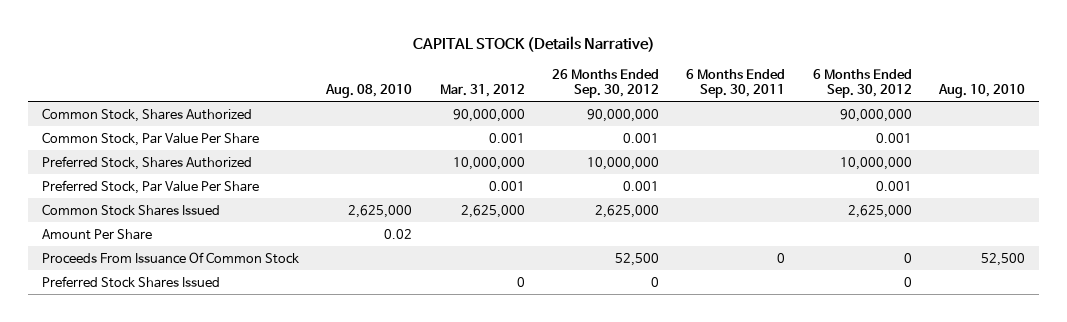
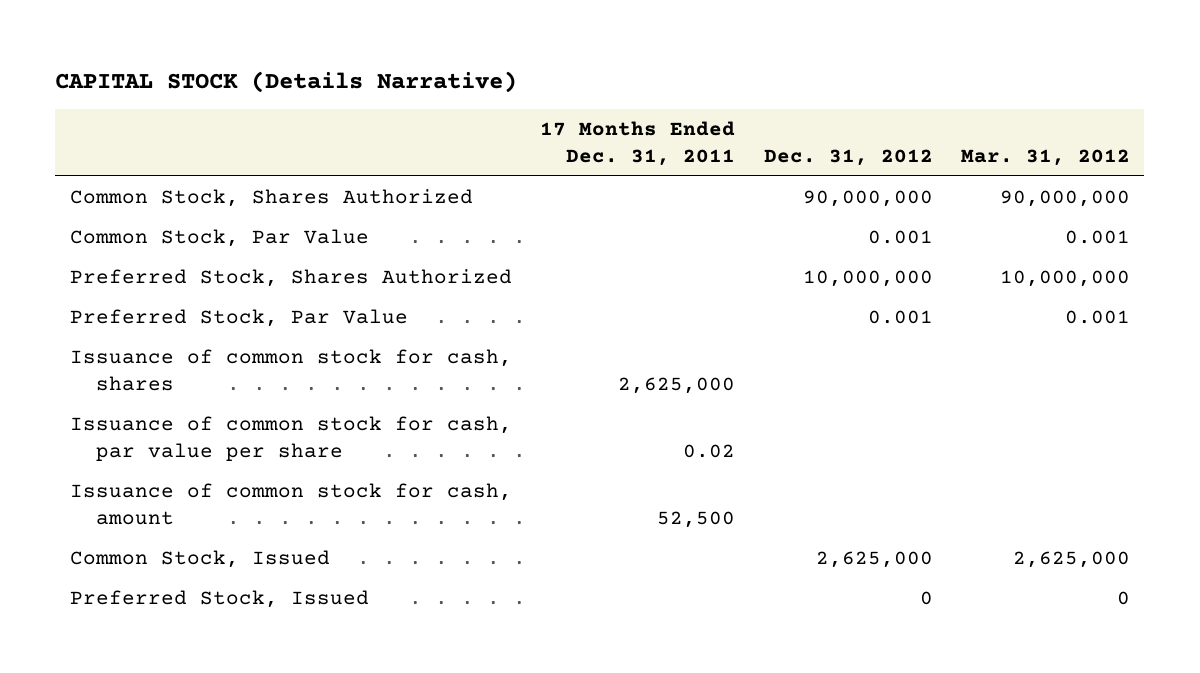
[325,84,413,99] Aug. 08, 2010 -> none
[552,68,660,99] 26 Months Ended Sep. 30, 2012 -> none
[686,68,786,99] 6 Months Ended Sep. 30, 2011 -> none
[812,68,912,99] 6 Months Ended Sep. 30, 2012 -> none
[938,84,1026,99] Aug. 10, 2010 -> none
none -> [540,120,736,166] 17 Months Ended Dec. 31, 2011
none -> [763,148,933,166] Dec. 31, 2012
[41,131,259,146] Common Stock, Par Value Per Share -> [69,229,369,248] Common Stock, Par Value
[41,228,152,240] Amount Per Share -> none
[41,251,299,264] Proceeds From Issuance Of Common Stock -> none
[41,179,259,194] Preferred Stock, Par Value Per Share -> [69,309,408,328] Preferred Stock, Par Value
none -> [69,349,512,391] Issuance of common stock for cash, shares
none -> [69,416,512,461] Issuance of common stock for cash, par value per share
none -> [69,483,512,525] Issuance of common stock for cash, amount
[41,203,220,216] Common Stock Shares Issued -> [69,550,330,569] Common Stock, Issued
[41,275,220,288] Preferred Stock Shares Issued -> [69,590,369,609] Preferred Stock, Issued

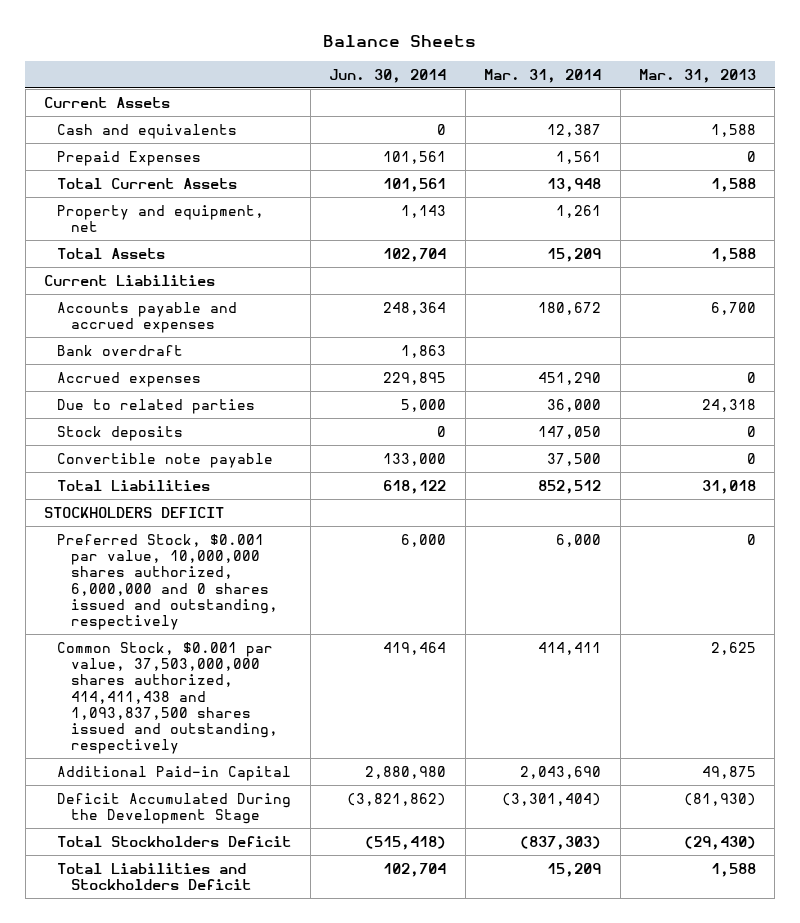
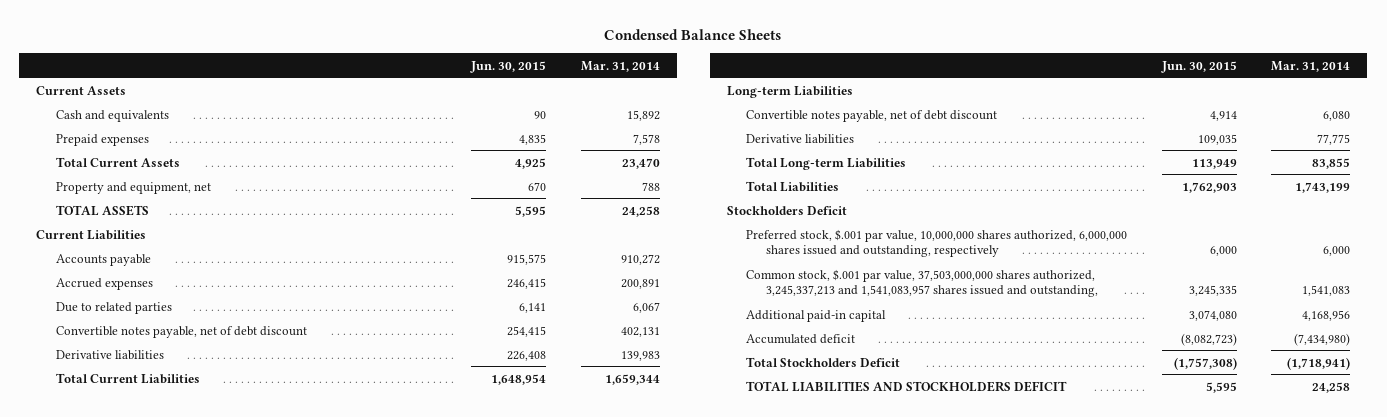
[323,35,477,48] Balance Sheets -> [604,28,782,40] Condensed Balance Sheets
[329,69,447,84] Jun. 30, 2014 -> none
[639,69,757,84] Mar. 31, 2013 -> none
none -> [470,60,547,73] Jun. 30, 2015
[547,123,602,137] 12,387 -> [626,109,660,121] 15,892
[57,150,202,166] Prepaid Expenses -> [55,133,149,146] Prepaid expenses
[556,150,602,164] 1,561 -> [632,133,660,145] 7,578
[547,177,602,192] 13,948 -> [621,157,660,169] 23,470
[556,204,602,218] 1,261 -> [641,181,660,191] 788
[57,247,166,259] Total Assets -> [55,204,149,216] TOTAL ASSETS
[547,247,602,262] 15,209 -> [621,205,660,217] 24,258
[57,344,184,356] Bank overdraft -> none
[57,425,184,441] Stock deposits -> none
[57,452,274,468] Convertible note payable -> none
[57,301,238,333] Accounts payable and accrued expenses -> [55,253,151,266] Accounts payable
[538,301,602,315] 180,672 -> [620,253,660,265] 910,272
[538,371,602,385] 451,290 -> [620,278,660,289] 200,891
[547,398,602,412] 36,000 -> [632,301,660,313] 6,067
none -> [55,325,307,338] Convertible notes payable, net of debt discount
none -> [55,349,164,360] Derivative liabilities
none -> [55,372,200,384] Total Current Liabilities
none -> [727,85,854,98] Long-term Liabilities
none -> [746,109,998,122] Convertible notes payable, net of debt discount
none -> [746,133,855,144] Derivative liabilities
none -> [746,156,907,170] Total Long-term Liabilities
[538,479,602,494] 852,512 -> [1295,181,1351,193] 1,743,199
[44,506,225,518] STOCKHOLDERS DEFICIT -> [727,205,848,215] Stockholders Deficit
[57,533,278,631] Preferred Stock, $0.001 par value, 10,000,000 shares authorized, 6,000,000 and 0 shares issued and outstanding, respectively -> [746,228,1128,257] Preferred stock, $.001 par value, 10,000,000 shares authorized, 6,000,000 shares issued and outstanding, respectively
[57,641,278,755] Common Stock, $0.001 par value, 37,503,000,000 shares authorized, 414,411,438 and 1,093,837,500 shares issued and outstanding, respectively -> [746,268,1098,297] Common stock, $.001 par value, 37,503,000,000 shares authorized, 3,245,337,213 and 1,541,083,957 shares issued and outstanding,
[538,641,602,655] 414,411 -> [1302,284,1351,296] 1,541,083
[57,765,292,781] Additional Paid-in Capital -> [746,309,887,322] Additional paid-in capital
[520,765,602,779] 2,043,690 -> [1302,309,1351,321] 4,168,956
[57,792,292,824] Deficit Accumulated During the Development Stage -> [746,333,856,344] Accumulated deficit
[502,792,602,806] (3,301,404) -> [1294,332,1351,346] (7,434,980)
[520,835,602,850] (837,303) -> [1287,356,1351,370] (1,718,941)
[57,862,251,890] Total Liabilities and Stockholders Deficit -> [746,380,1068,392] TOTAL LIABILITIES AND STOCKHOLDERS DEFICIT
[547,862,602,877] 15,209 -> [1312,381,1351,393] 24,258

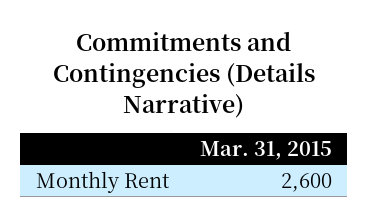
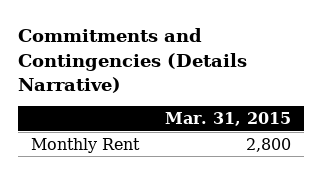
[280,172,332,192] 2,600 -> [245,137,291,152] 2,800

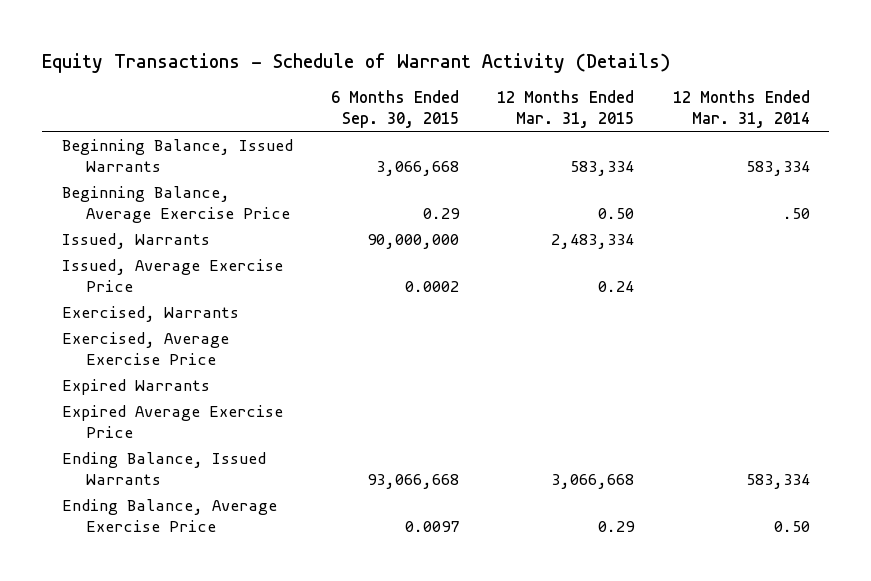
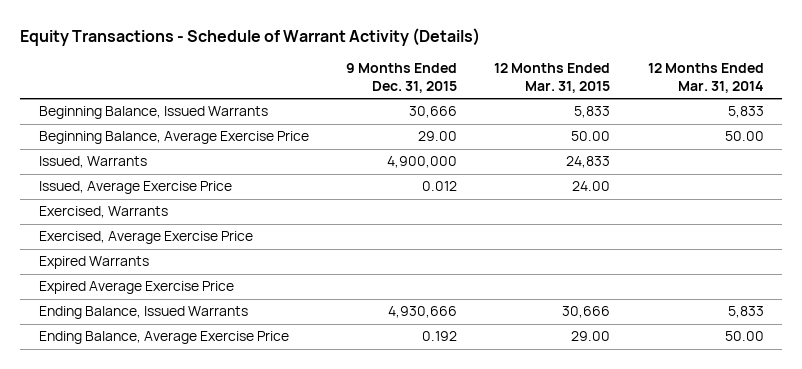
[331,89,460,128] 6 Months Ended Sep. 30, 2015 -> none
none -> [346,63,458,94] 9 Months Ended Dec. 31, 2015
[570,160,635,176] 583,334 -> [574,106,611,119] 5,833
[745,160,810,176] 583,334 -> [727,106,764,119] 5,833
[598,207,635,219] 0.50 -> [571,131,611,142] 50.00
[782,207,810,219] .50 -> [724,131,764,142] 50.00
[551,233,635,249] 2,483,334 -> [566,156,611,169] 24,833
[598,280,635,292] 0.24 -> [572,181,611,192] 24.00
[551,473,635,489] 3,066,668 -> [562,306,611,319] 30,666
[745,473,810,489] 583,334 -> [727,306,764,319] 5,833
[598,520,636,532] 0.29 -> [571,331,611,342] 29.00
[773,520,810,532] 0.50 -> [724,331,764,342] 50.00

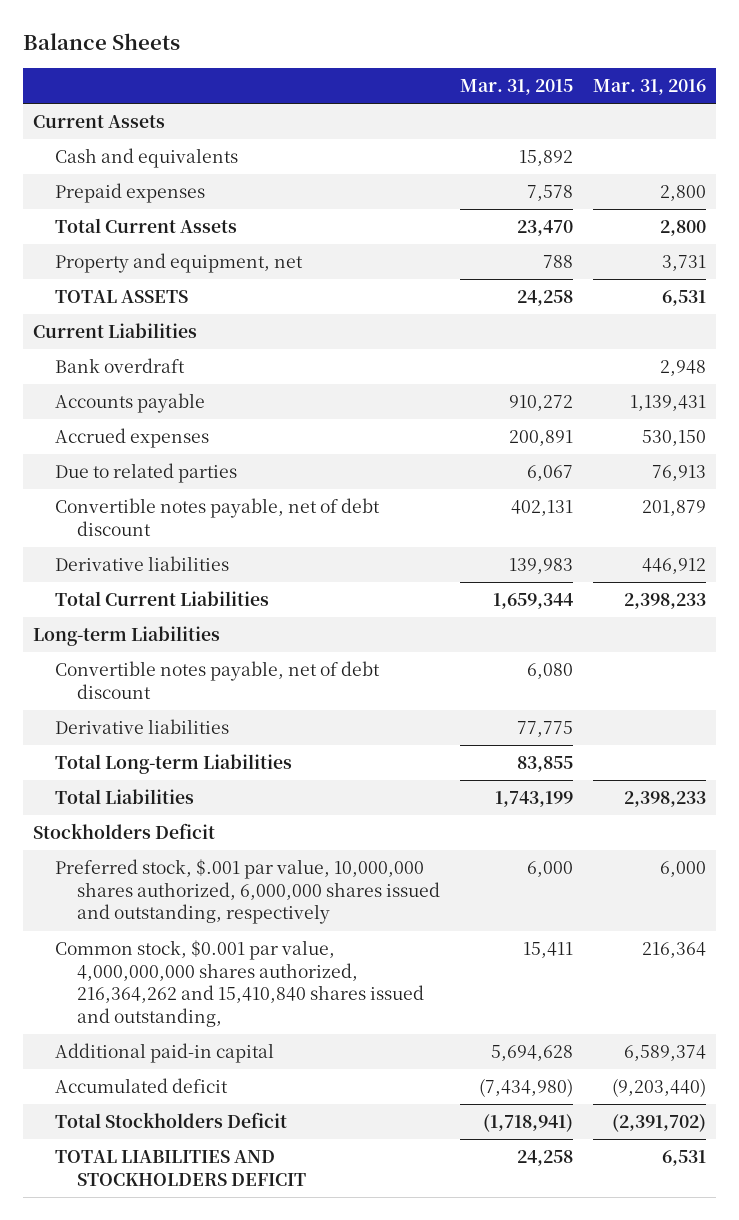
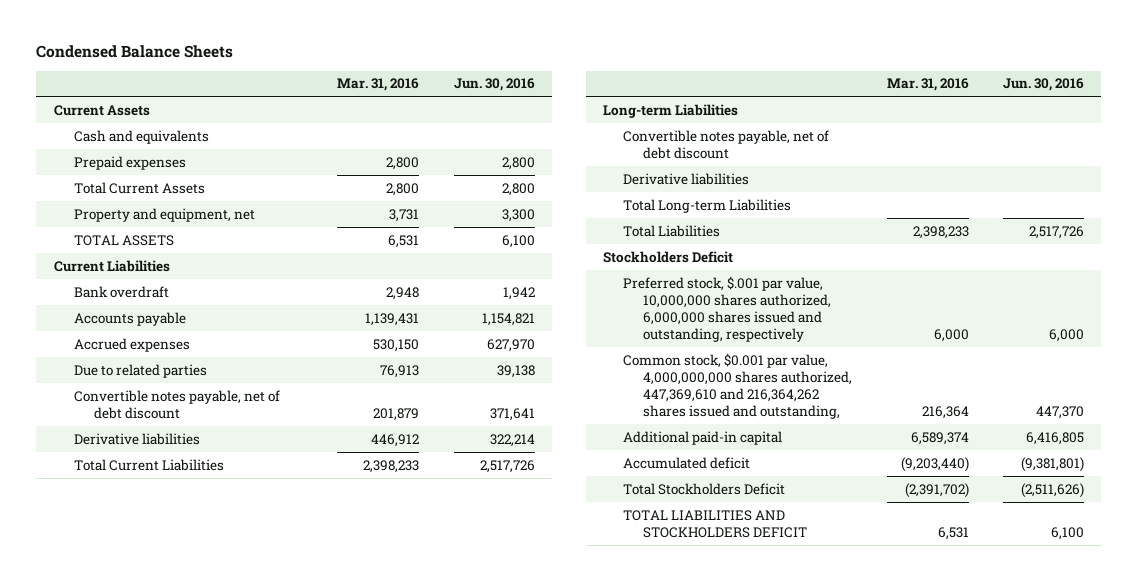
[22,33,180,51] Balance Sheets -> [36,45,234,59] Condensed Balance Sheets
[459,78,573,95] Mar. 31, 2015 -> none
none -> [453,78,535,92] Jun. 30, 2016
[54,940,425,1027] Common stock, $0.001 par value, 4,000,000,000 shares authorized, 216,364,262 and 15,410,840 shares issued and outstanding, -> [623,352,853,419] Common stock, $0.001 par value, 4,000,000,000 shares authorized, 447,369,610 and 216,364,262 shares issued and outstanding,

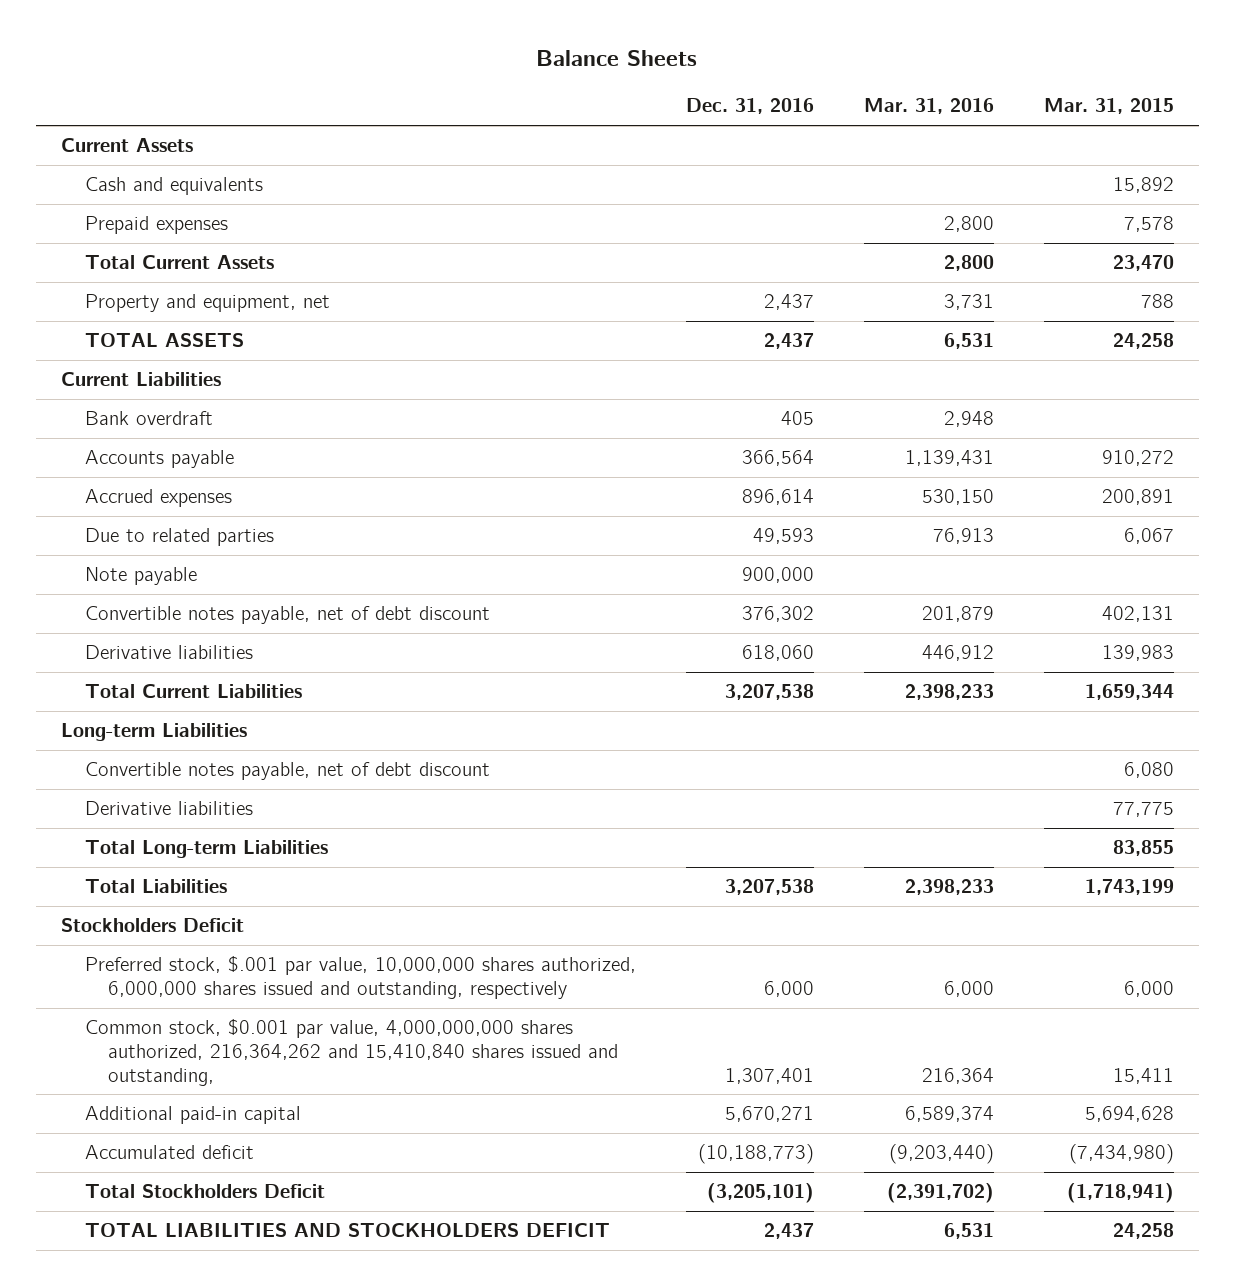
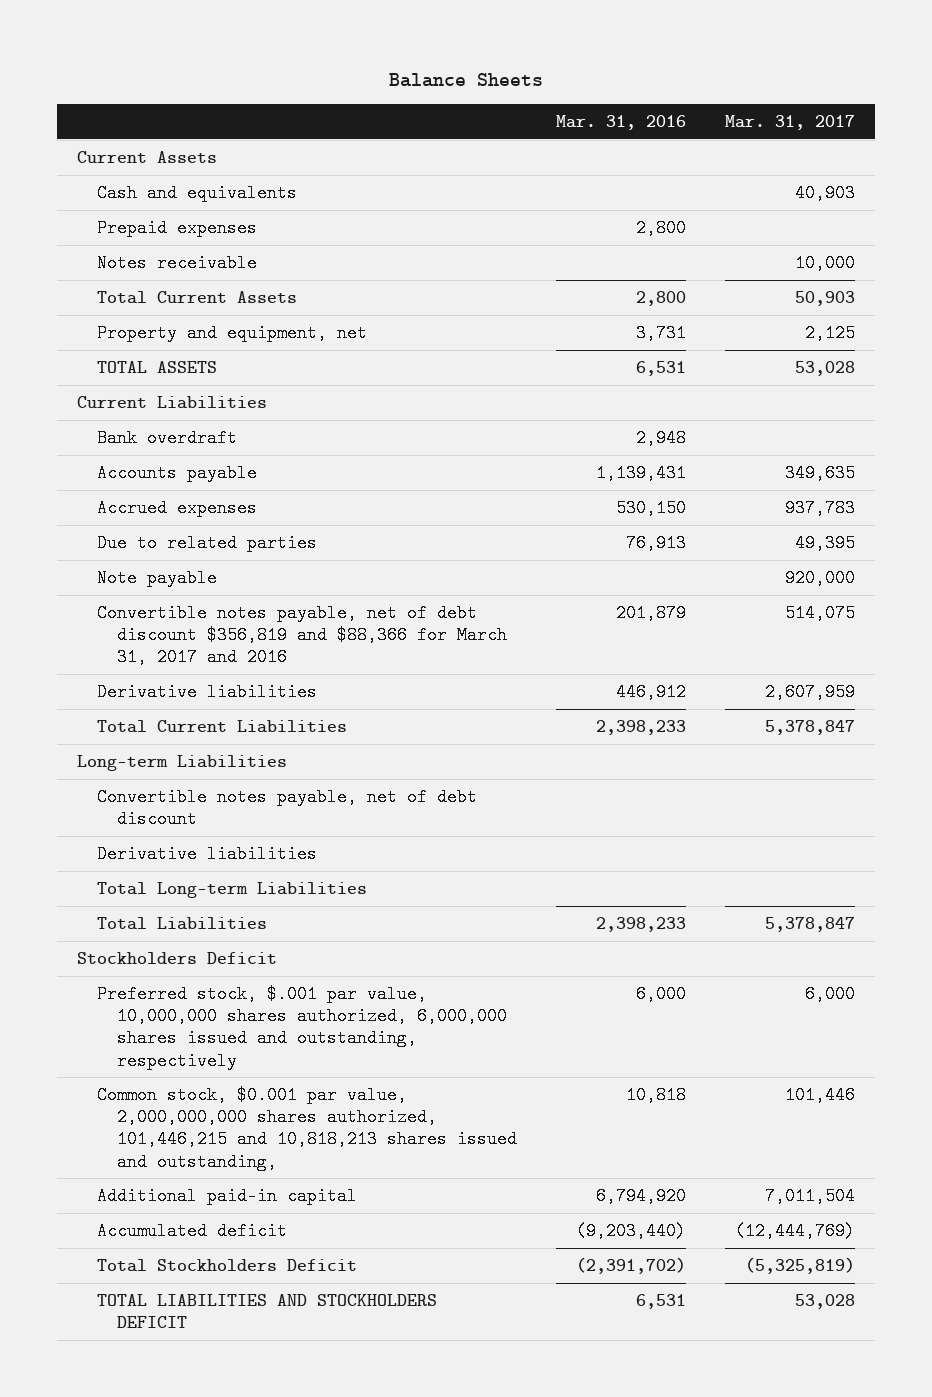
[685,98,814,115] Dec. 31, 2016 -> none
[1043,98,1174,115] Mar. 31, 2015 -> none
none -> [725,115,856,131] Mar. 31, 2017
none -> [96,254,257,273] Notes receivable
[84,606,490,625] Convertible notes payable, net of debt discount -> [96,604,507,667] Convertible notes payable, net of debt discount $356,819 and $88,366 for March 31, 2017 and 2016
[84,1019,619,1086] Common stock, $0.001 par value, 4,000,000,000 shares authorized, 216,364,262 and 15,410,840 shares issued and outstanding, -> [96,1086,517,1171] Common stock, $0.001 par value, 2,000,000,000 shares authorized, 101,446,215 and 10,818,213 shares issued and outstanding,
[921,1067,994,1084] 216,364 -> [625,1086,686,1105] 10,818
[904,1106,994,1123] 6,589,374 -> [595,1187,686,1206] 6,794,920

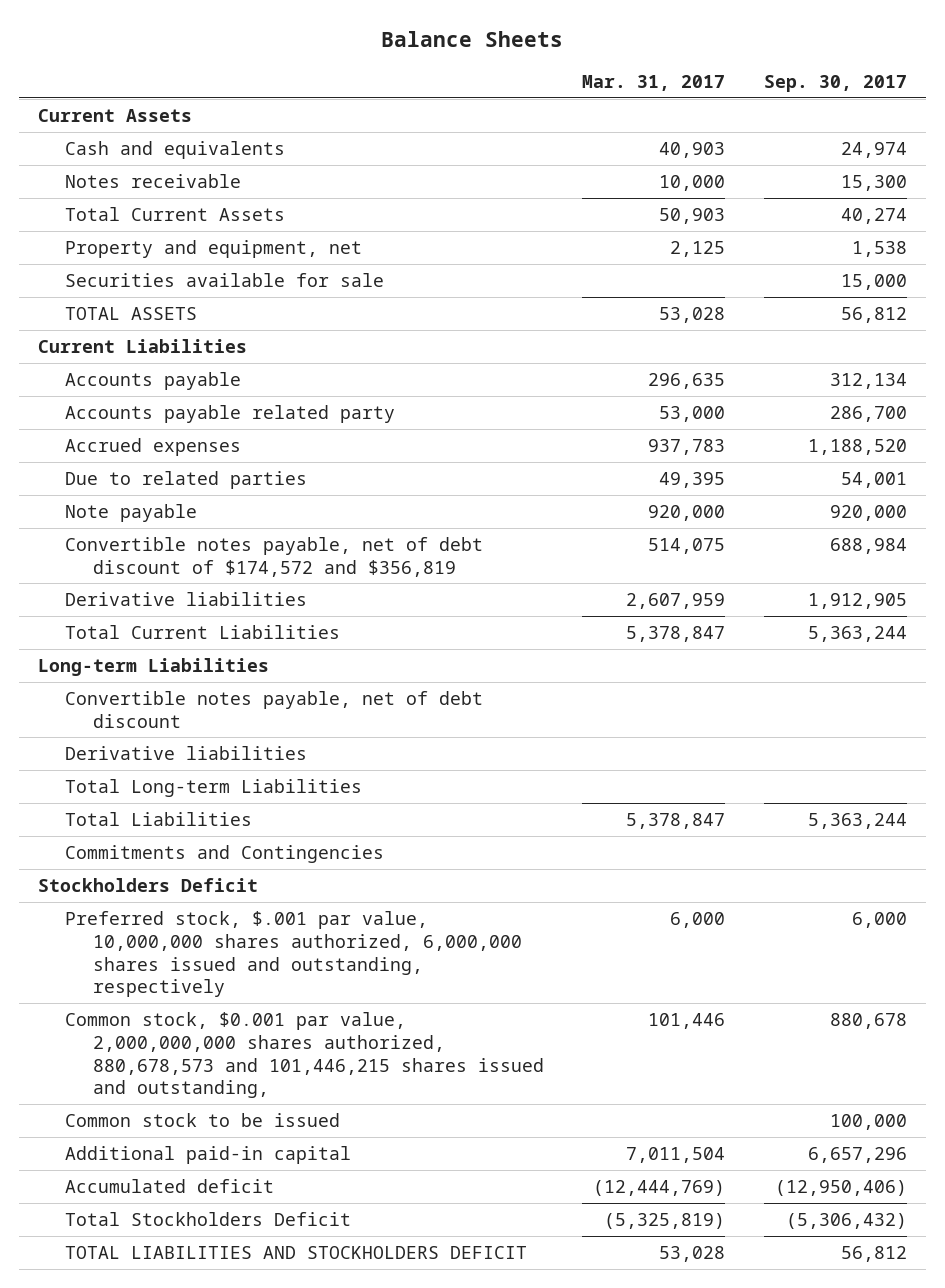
[555,115,686,131] Mar. 31, 2016 -> none
none -> [763,75,907,93] Sep. 30, 2017
[96,219,257,238] Prepaid expenses -> none
none -> [65,272,385,287] Securities available for sale
[96,429,237,448] Bank overdraft -> none
[785,464,856,483] 349,635 -> [648,372,726,389] 296,635
none -> [65,404,396,423] Accounts payable related party
[96,604,507,667] Convertible notes payable, net of debt discount $356,819 and $88,366 for March 31, 2017 and 2016 -> [65,536,484,577] Convertible notes payable, net of debt discount of $174,572 and $356,819
none -> [65,844,385,863] Commitments and Contingencies
[96,1086,517,1171] Common stock, $0.001 par value, 2,000,000,000 shares authorized, 101,446,215 and 10,818,213 shares issued and outstanding, -> [65,1011,544,1099] Common stock, $0.001 par value, 2,000,000,000 shares authorized, 880,678,573 and 101,446,215 shares issued and outstanding,
none -> [65,1112,341,1127] Common stock to be issued

